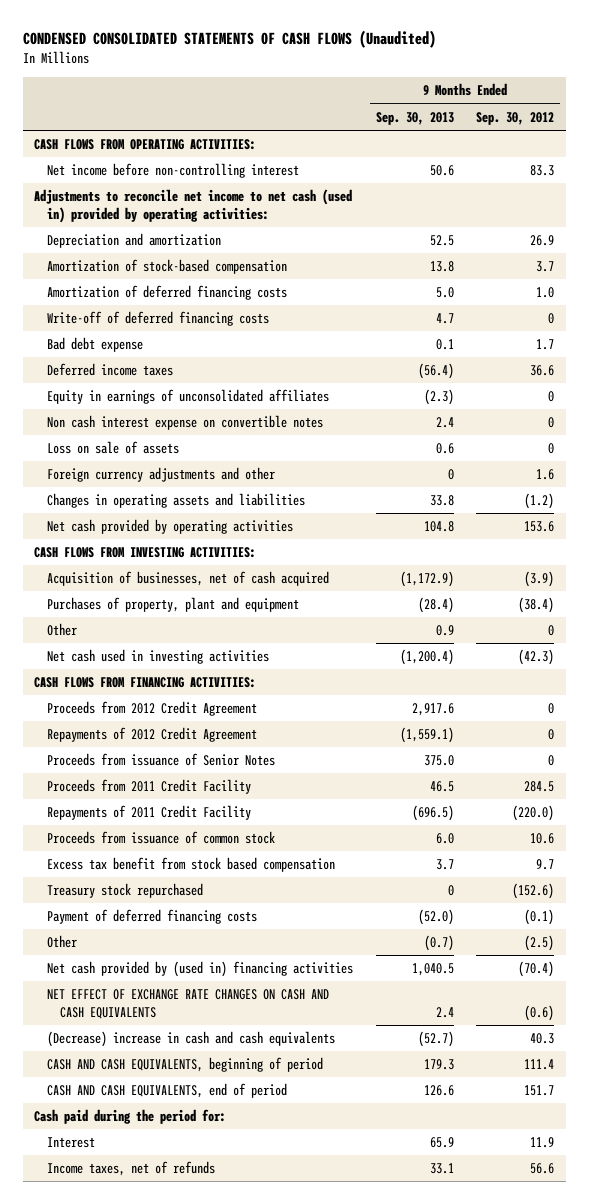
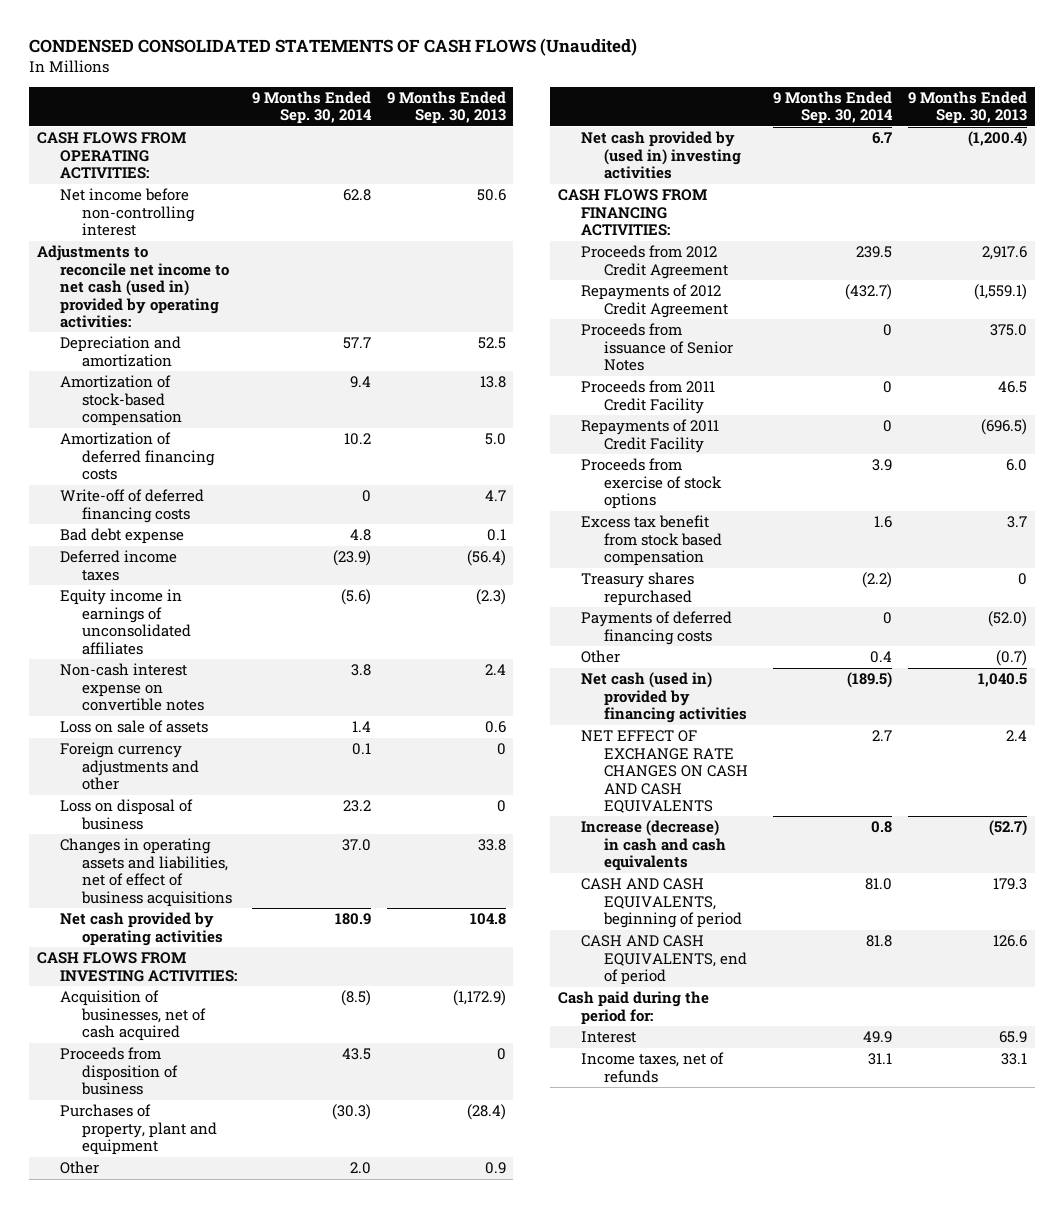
[476,111,555,125] Sep. 30, 2012 -> none
none -> [252,90,373,125] 9 Months Ended Sep. 30, 2014
[47,389,330,405] Equity in earnings of unconsolidated affiliates -> [59,589,192,655] Equity income in earnings of unconsolidated affiliates
[47,415,324,431] Non cash interest expense on convertible notes -> [59,663,205,712] Non-cash interest expense on convertible notes
none -> [59,799,193,830] Loss on disposal of business
[47,493,306,509] Changes in operating assets and liabilities -> [59,838,233,907] Changes in operating assets and liabilities, net of effect of business acquisitions
none -> [59,1047,179,1096] Proceeds from disposition of business
[47,649,270,665] Net cash used in investing activities -> [580,131,741,180] Net cash provided by (used in) investing activities
[47,831,276,845] Proceeds from issuance of common stock -> [580,458,722,510] Proceeds from exercise of stock options
[47,883,204,899] Treasury stock repurchased -> [580,572,694,606] Treasury shares repurchased
[47,909,258,925] Payment of deferred financing costs -> [580,611,732,645] Payments of deferred financing costs
[47,961,354,978] Net cash provided by (used in) financing activities -> [580,672,747,724] Net cash (used in) provided by financing activities
[47,1031,336,1048] (Decrease) increase in cash and cash equivalents -> [580,820,726,872] Increase (decrease) in cash and cash equivalents

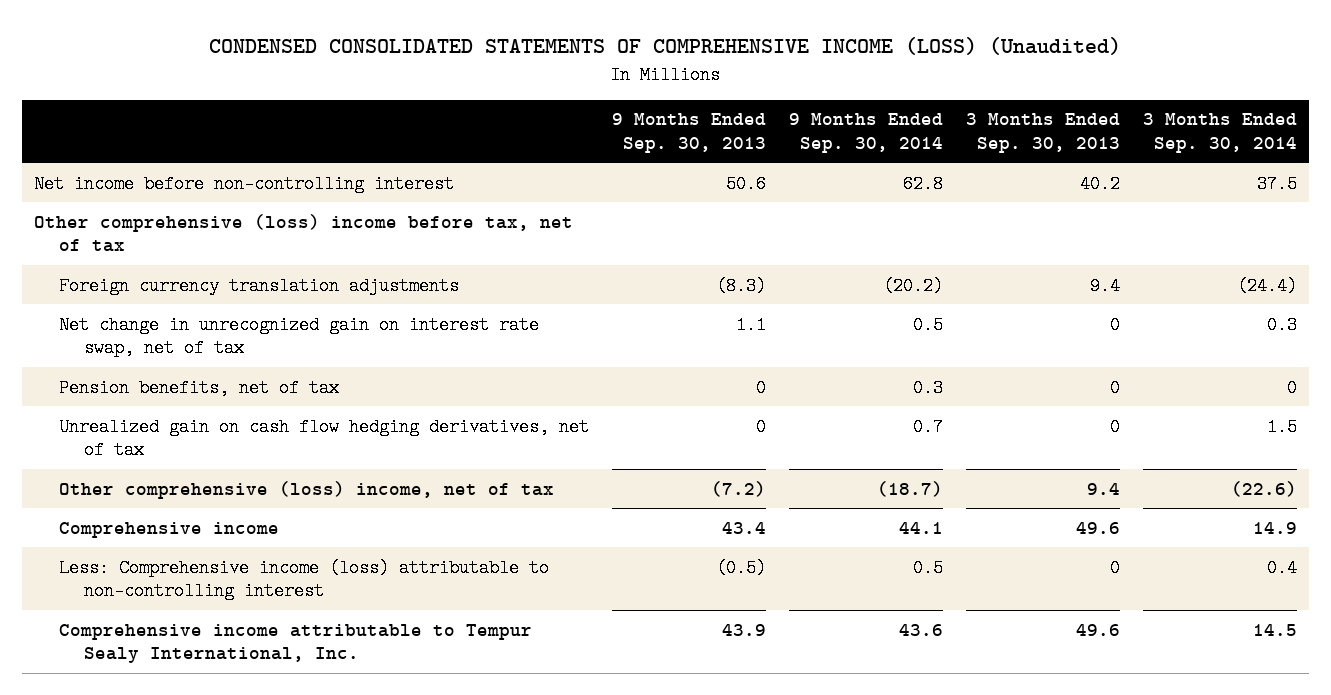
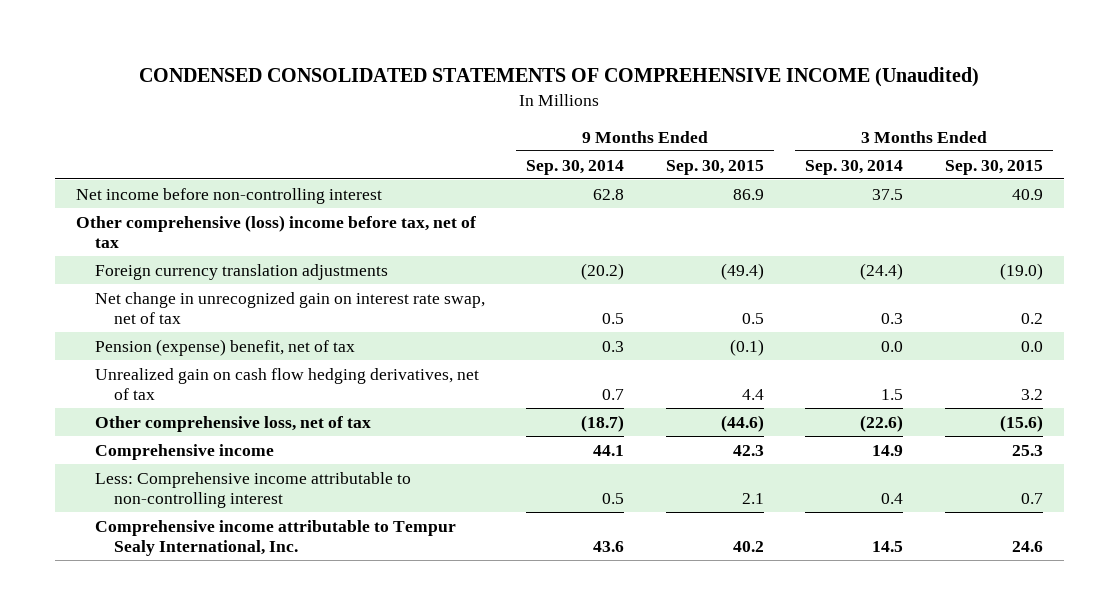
[209,36,1122,55] CONDENSED CONSOLIDATED STATEMENTS OF COMPREHENSIVE INCOME (LOSS) (Unaudited) -> [139,67,980,88] CONDENSED CONSOLIDATED STATEMENTS OF COMPREHENSIVE INCOME (Unaudited)
[611,113,766,153] 9 Months Ended Sep. 30, 2013 -> none
[965,113,1120,153] 3 Months Ended Sep. 30, 2013 -> none
none -> [665,159,764,175] Sep. 30, 2015
none -> [944,159,1043,175] Sep. 30, 2015
[58,378,339,397] Pension benefits, net of tax -> [94,338,355,356] Pension (expense) benefit, net of tax
[1286,378,1297,397] 0 -> [881,340,904,352] 0.0
[58,480,554,499] Other comprehensive (loss) income, net of tax -> [94,415,371,432] Other comprehensive loss, net of tax
[58,558,549,601] Less: Comprehensive income (loss) attributable to non-controlling interest -> [94,471,411,508] Less: Comprehensive income attributable to non-controlling interest

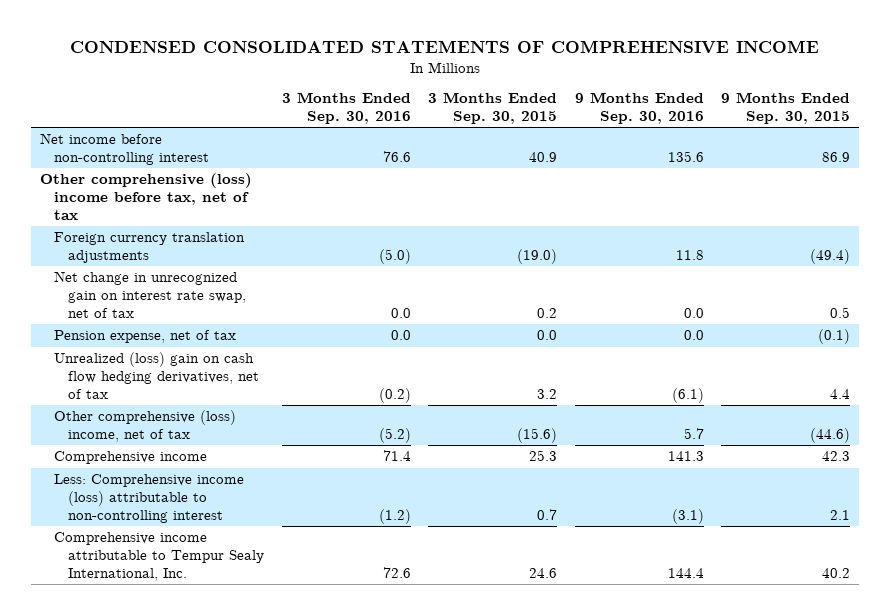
[139,67,980,88] CONDENSED CONSOLIDATED STATEMENTS OF COMPREHENSIVE INCOME (Unaudited) -> [70,40,820,54] CONDENSED CONSOLIDATED STATEMENTS OF COMPREHENSIVE INCOME
[526,159,625,175] Sep. 30, 2014 -> none
[805,159,904,175] Sep. 30, 2014 -> none
none -> [281,92,411,124] 3 Months Ended Sep. 30, 2016
none -> [574,92,704,124] 9 Months Ended Sep. 30, 2016
[94,338,355,356] Pension (expense) benefit, net of tax -> [53,330,236,344] Pension expense, net of tax
[94,367,479,400] Unrealized gain on cash flow hedging derivatives, net of tax -> [53,352,260,399] Unrealized (loss) gain on cash flow hedging derivatives, net of tax
[94,415,371,432] Other comprehensive loss, net of tax -> [53,410,236,442] Other comprehensive (loss) income, net of tax
[94,471,411,508] Less: Comprehensive income attributable to non-controlling interest -> [53,474,244,523] Less: Comprehensive income (loss) attributable to non-controlling interest

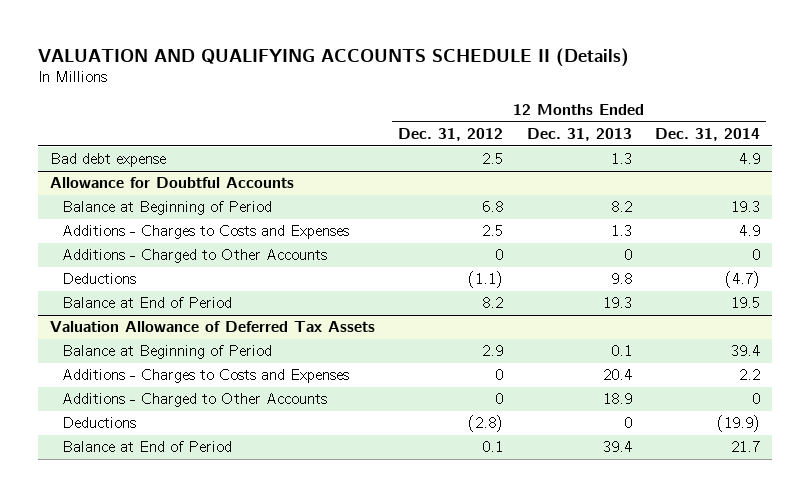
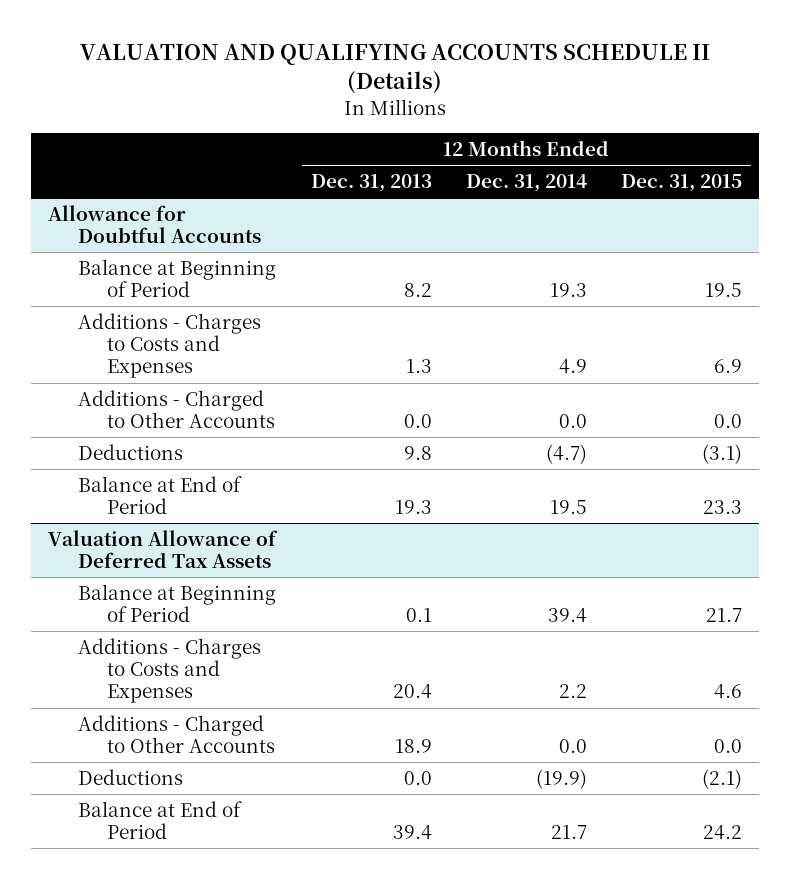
[398,127,504,141] Dec. 31, 2012 -> none
none -> [621,174,743,193] Dec. 31, 2015
[49,153,166,168] Bad debt expense -> none
[623,249,632,261] 0 -> [403,414,432,429] 0.0
[752,249,761,261] 0 -> [558,414,587,429] 0.0
[752,393,761,405] 0 -> [558,739,587,754] 0.0
[623,417,632,429] 0 -> [403,770,432,785] 0.0

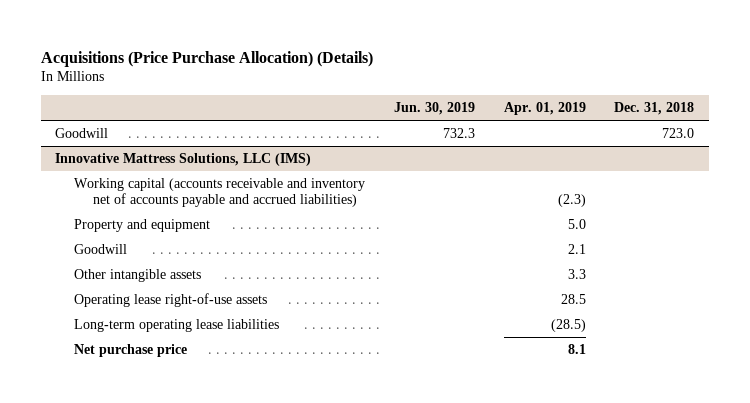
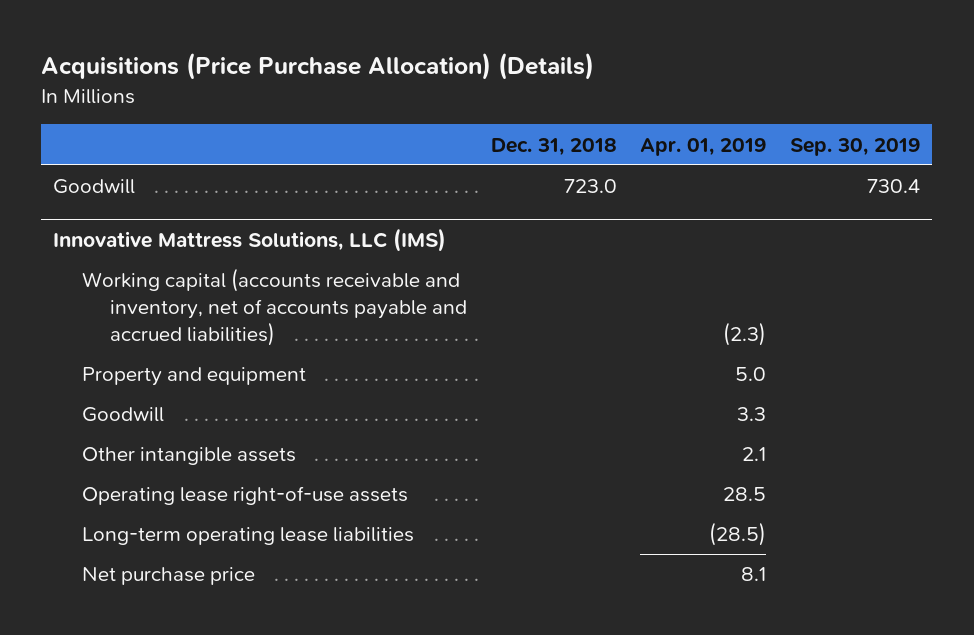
[393,102,475,116] Jun. 30, 2019 -> none
none -> [790,137,921,156] Sep. 30, 2019
[74,177,366,207] Working capital (accounts receivable and inventory net of accounts payable and accrued liabilities) -> [81,268,467,347] Working capital (accounts receivable and inventory, net of accounts payable and accrued liabilities)
[567,243,586,254] 2.1 -> [737,407,767,422] 3.3
[567,268,586,279] 3.3 -> [742,447,767,462] 2.1

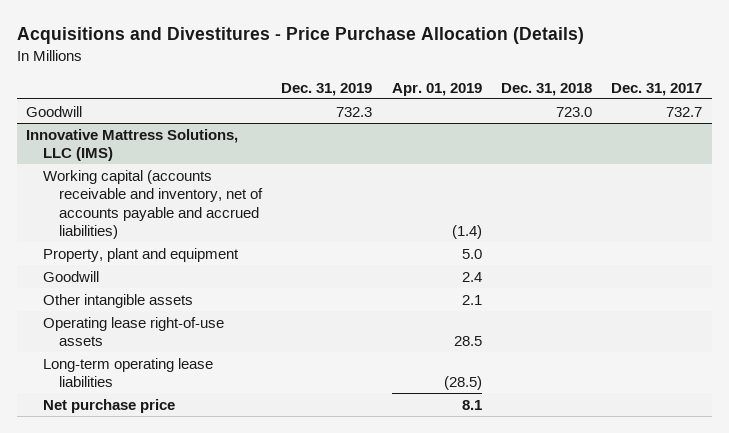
[41,52,595,81] Acquisitions (Price Purchase Allocation) (Details) -> [16,27,584,45] Acquisitions and Divestitures - Price Purchase Allocation (Details)
[790,137,921,156] Sep. 30, 2019 -> none
none -> [281,82,373,96] Dec. 31, 2019
none -> [611,82,703,96] Dec. 31, 2017
[723,322,767,347] (2.3) -> [451,225,482,240] (1.4)
[81,367,306,387] Property and equipment -> [42,247,239,262] Property, plant and equipment
[737,407,767,422] 3.3 -> [461,271,482,282] 2.4

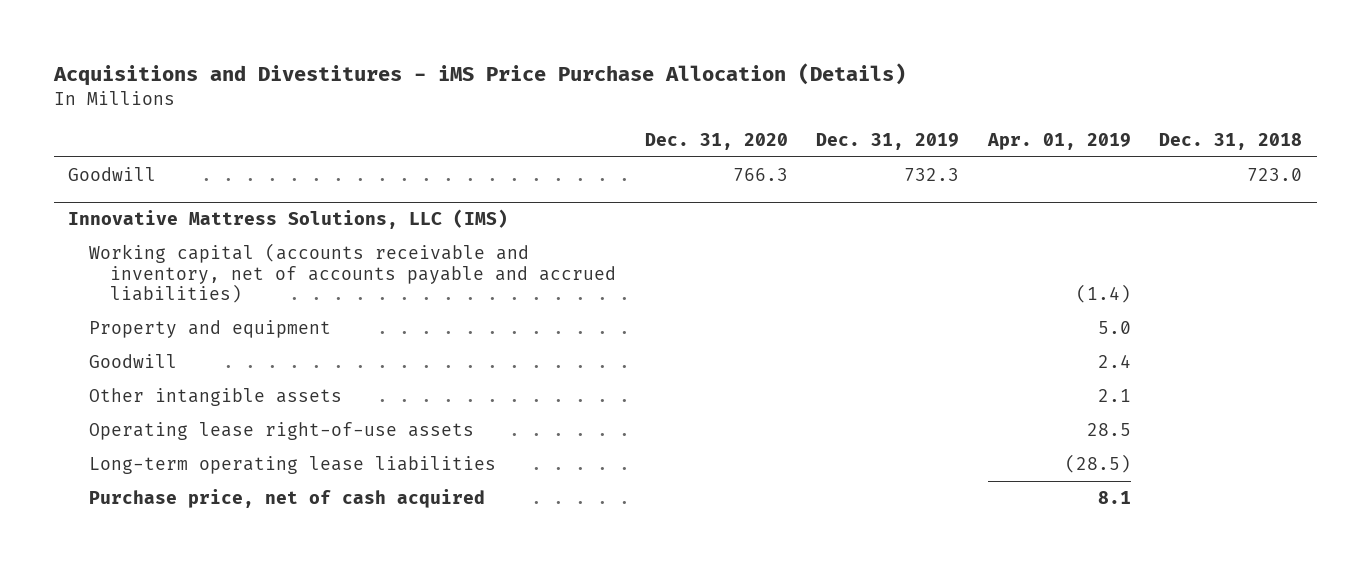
[16,27,584,45] Acquisitions and Divestitures - Price Purchase Allocation (Details) -> [52,63,906,87] Acquisitions and Divestitures - iMS Price Purchase Allocation (Details)
[611,82,703,96] Dec. 31, 2017 -> none
none -> [644,132,788,150] Dec. 31, 2020
[42,247,239,262] Property, plant and equipment -> [89,320,332,339] Property and equipment
[42,398,175,413] Net purchase price -> [89,489,486,509] Purchase price, net of cash acquired

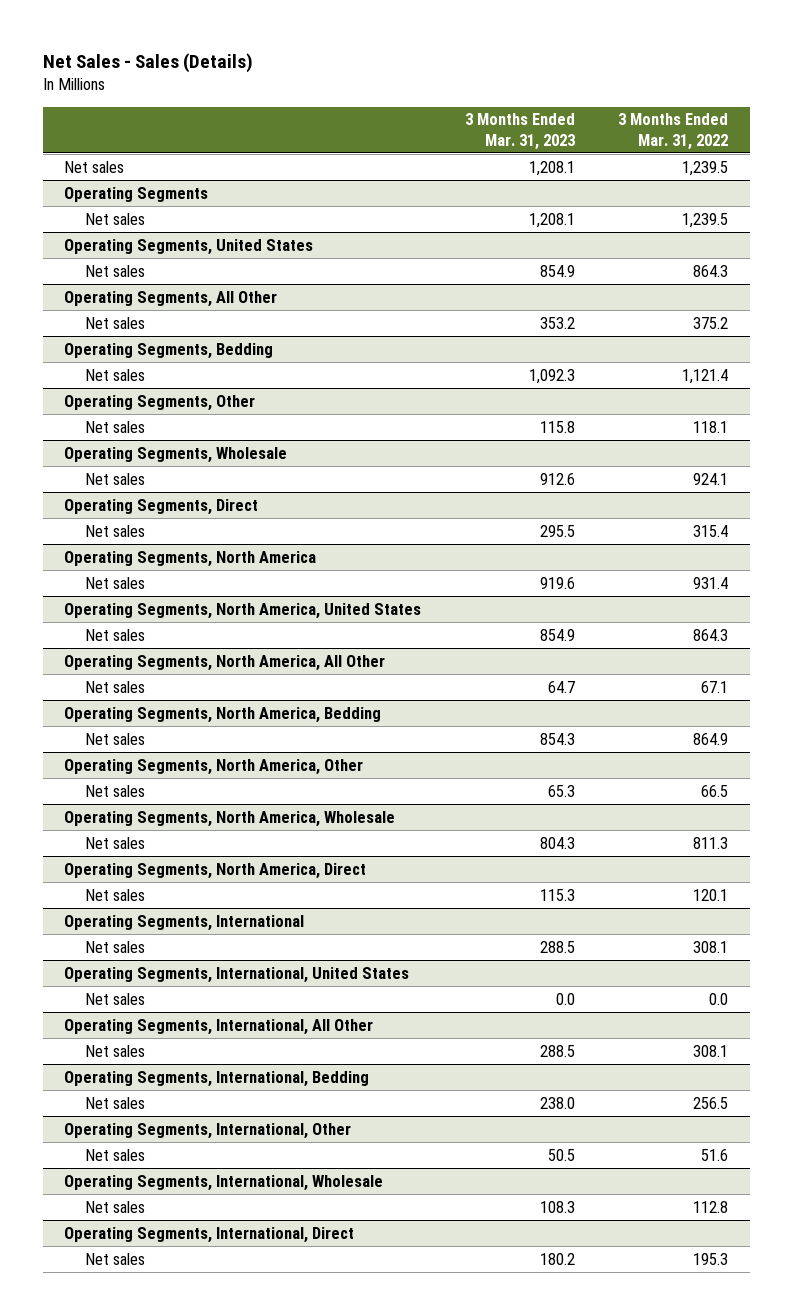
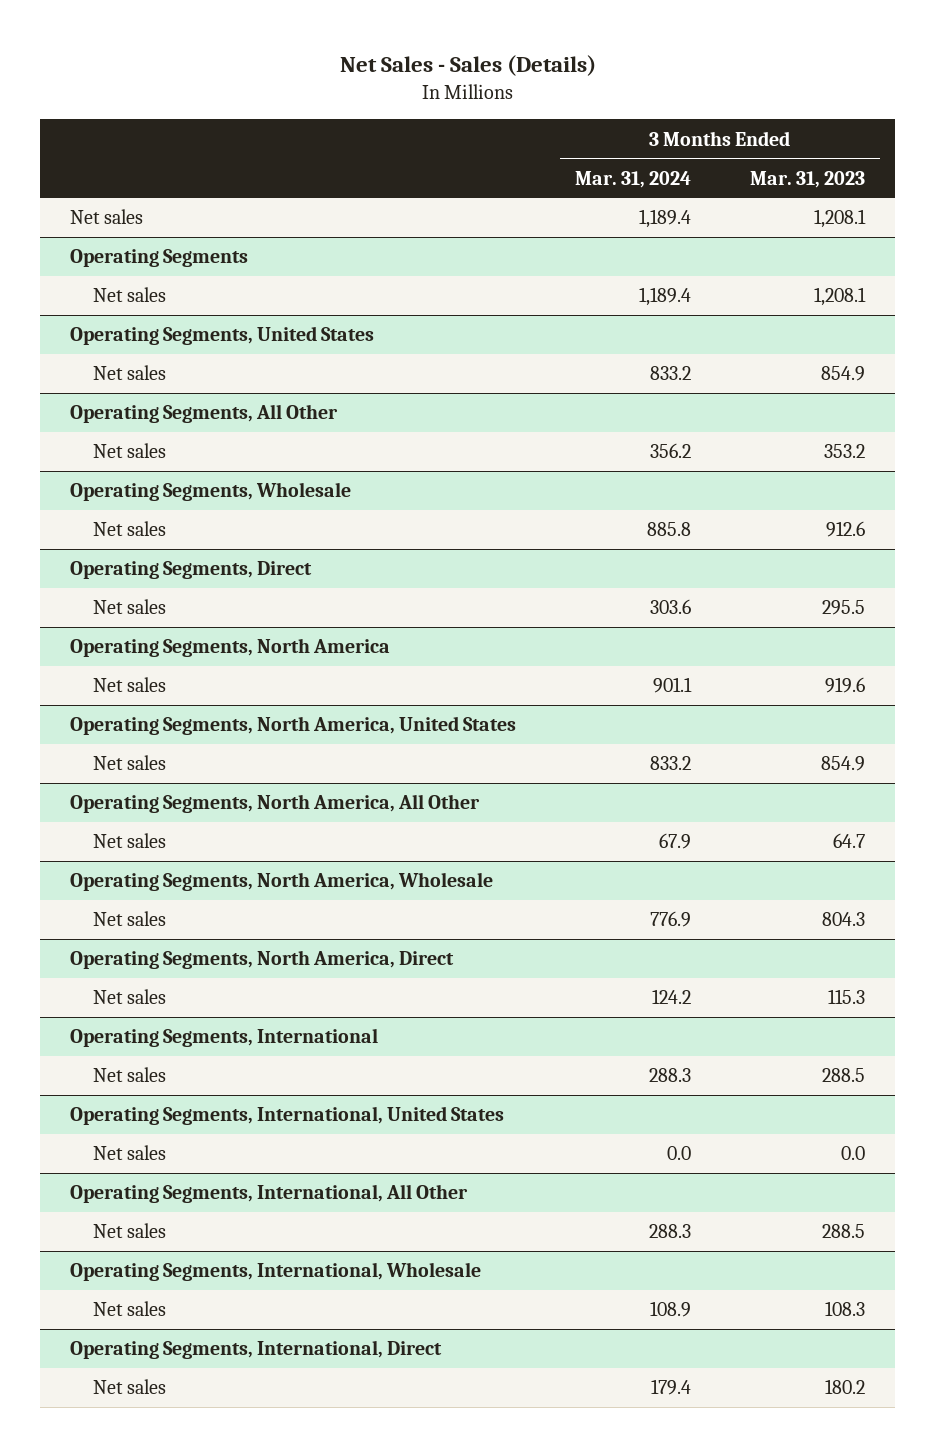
[618,113,729,150] 3 Months Ended Mar. 31, 2022 -> none
none -> [575,170,692,188] Mar. 31, 2024
[64,342,274,359] Operating Segments, Bedding -> none
[85,368,146,381] Net sales -> none
[64,394,256,411] Operating Segments, Other -> none
[85,420,146,433] Net sales -> none
[64,706,382,723] Operating Segments, North America, Bedding -> none
[85,732,146,745] Net sales -> none
[64,758,364,775] Operating Segments, North America, Other -> none
[85,784,146,797] Net sales -> none
[64,1070,370,1087] Operating Segments, International, Bedding -> none
[85,1096,146,1109] Net sales -> none
[64,1122,352,1139] Operating Segments, International, Other -> none
[85,1148,146,1161] Net sales -> none

